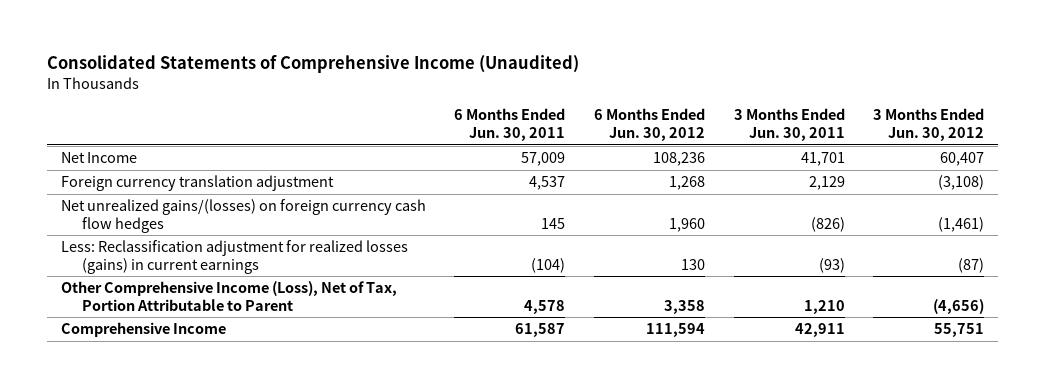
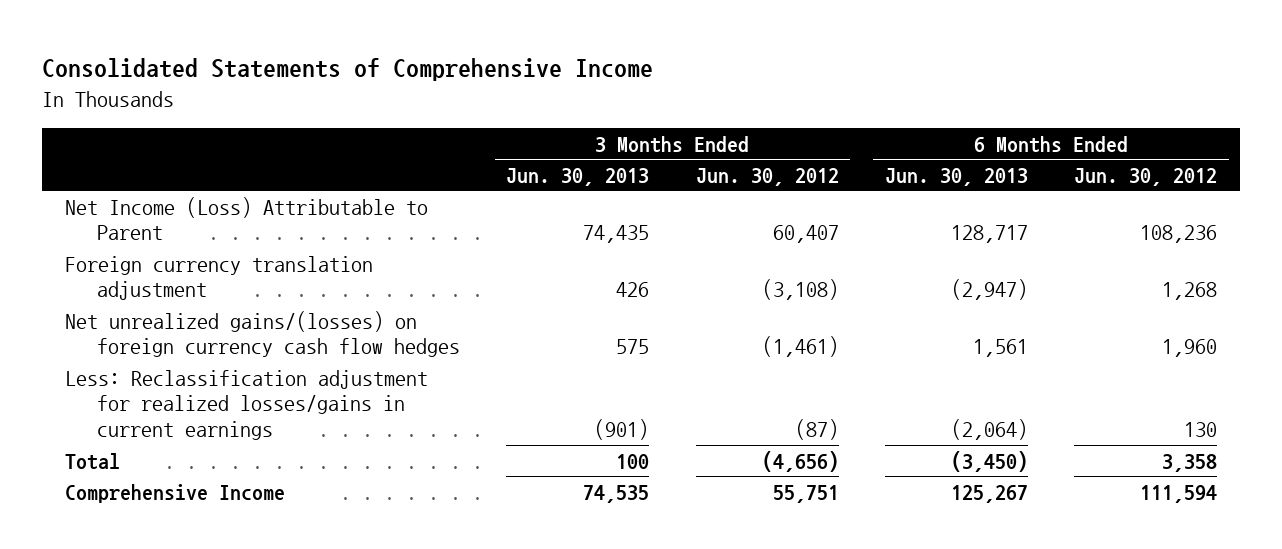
[46,55,579,74] Consolidated Statements of Comprehensive Income (Unaudited) -> [41,57,653,81] Consolidated Statements of Comprehensive Income
[454,108,566,142] 6 Months Ended Jun. 30, 2011 -> none
[733,108,845,142] 3 Months Ended Jun. 30, 2011 -> none
none -> [506,167,650,186] Jun. 30, 2013
none -> [884,167,1028,186] Jun. 30, 2013
[60,152,137,164] Net Income -> [64,196,428,241] Net Income (Loss) Attributable to Parent
[60,240,408,274] Less: Reclassification adjustment for realized losses (gains) in current earnings -> [64,369,428,440] Less: Reclassification adjustment for realized losses/gains in current earnings
[60,281,397,311] Other Comprehensive Income (Loss), Net of Tax, Portion Attributable to Parent -> [64,452,120,470] Total

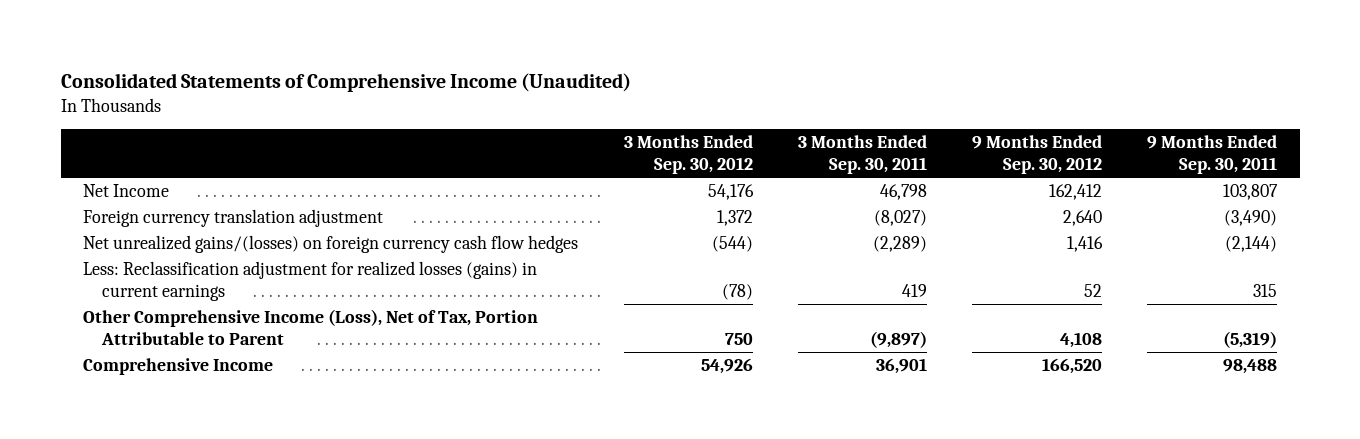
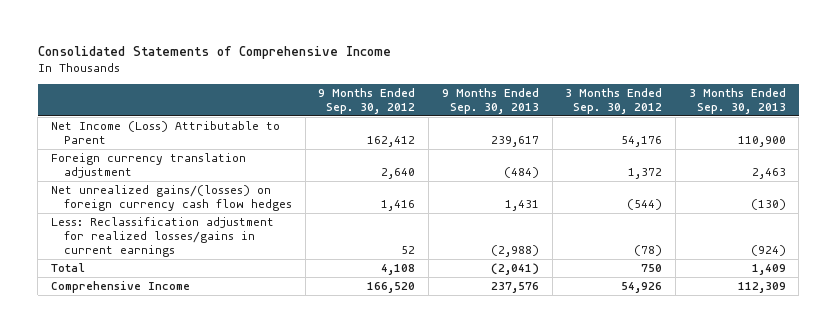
[60,72,631,92] Consolidated Statements of Comprehensive Income (Unaudited) -> [37,46,391,60] Consolidated Statements of Comprehensive Income
[797,135,927,175] 3 Months Ended Sep. 30, 2011 -> none
[1147,135,1278,175] 9 Months Ended Sep. 30, 2011 -> none
none -> [441,88,539,115] 9 Months Ended Sep. 30, 2013
none -> [688,88,786,115] 3 Months Ended Sep. 30, 2013
[83,184,170,198] Net Income -> [50,121,280,144] Net Income (Loss) Attributable to Parent
[83,261,538,302] Less: Reclassification adjustment for realized losses (gains) in current earnings -> [50,217,274,257] Less: Reclassification adjustment for realized losses/gains in current earnings
[83,309,539,346] Other Comprehensive Income (Loss), Net of Tax, Portion Attributable to Parent -> [50,263,85,273] Total

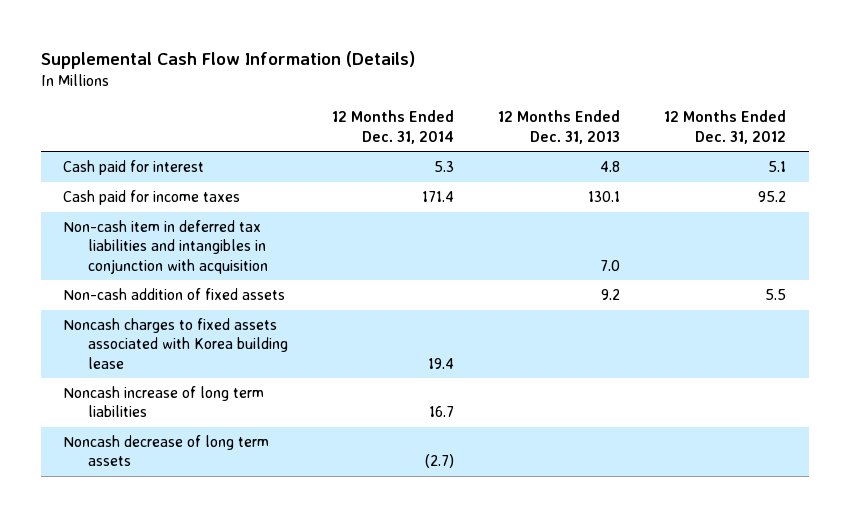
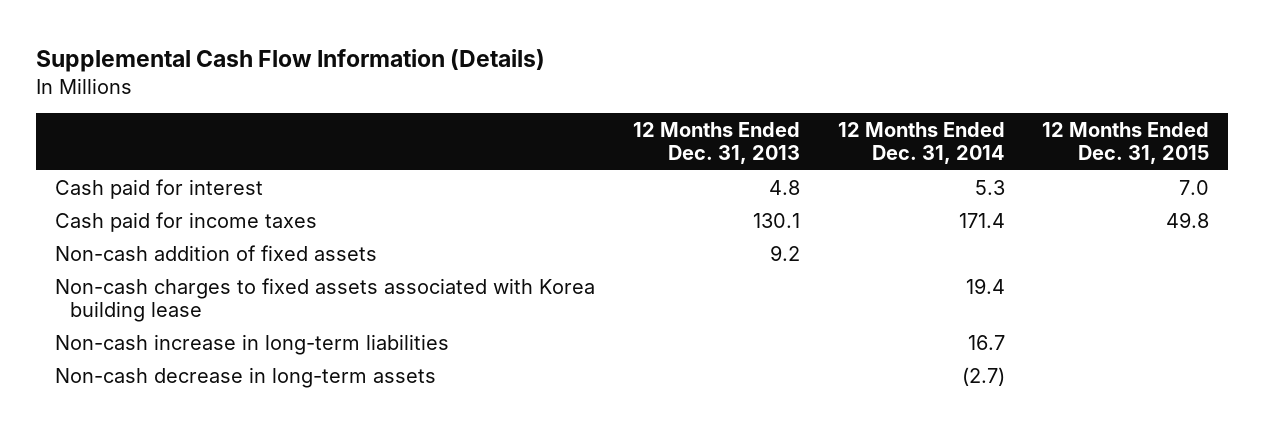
[664,110,787,144] 12 Months Ended Dec. 31, 2012 -> none
none -> [1042,122,1210,165] 12 Months Ended Dec. 31, 2015
[62,220,268,274] Non-cash item in deferred tax liabilities and intangibles in conjunction with acquisition -> none
[62,318,288,369] Noncash charges to fixed assets associated with Korea building lease -> [54,277,595,322] Non-cash charges to fixed assets associated with Korea building lease
[62,386,264,418] Noncash increase of long term liabilities -> [54,333,449,355] Non-cash increase in long-term liabilities
[62,435,269,467] Noncash decrease of long term assets -> [54,366,436,388] Non-cash decrease in long-term assets

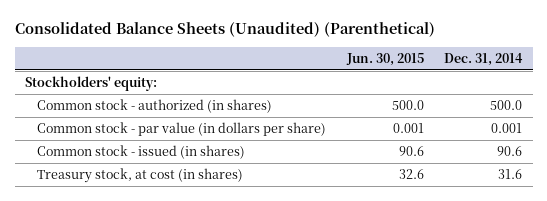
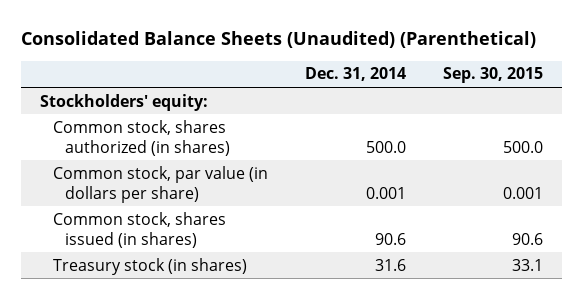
[345,53,424,67] Jun. 30, 2015 -> none
none -> [442,67,543,84] Sep. 30, 2015
[37,98,273,113] Common stock - authorized (in shares) -> [52,119,231,156] Common stock, shares authorized (in shares)
[37,121,327,136] Common stock - par value (in dollars per share) -> [52,165,268,203] Common stock, par value (in dollars per share)
[37,144,246,159] Common stock - issued (in shares) -> [52,211,226,248] Common stock, shares issued (in shares)
[37,167,244,183] Treasury stock, at cost (in shares) -> [52,257,247,275] Treasury stock (in shares)

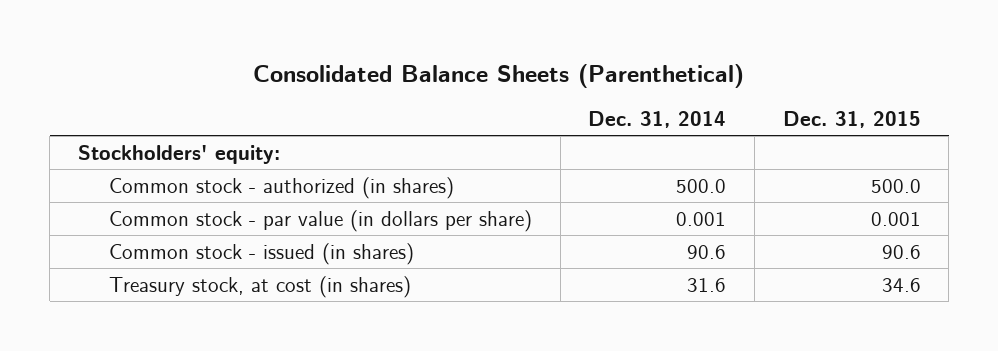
[21,31,537,49] Consolidated Balance Sheets (Unaudited) (Parenthetical) -> [253,63,745,88] Consolidated Balance Sheets (Parenthetical)
[442,67,543,84] Sep. 30, 2015 -> none
none -> [782,111,921,129] Dec. 31, 2015
[52,119,231,156] Common stock, shares authorized (in shares) -> [109,176,455,199] Common stock - authorized (in shares)
[52,165,268,203] Common stock, par value (in dollars per share) -> [109,209,533,232] Common stock - par value (in dollars per share)
[52,211,226,248] Common stock, shares issued (in shares) -> [109,242,415,265] Common stock - issued (in shares)
[52,257,247,275] Treasury stock (in shares) -> [109,275,412,298] Treasury stock, at cost (in shares)

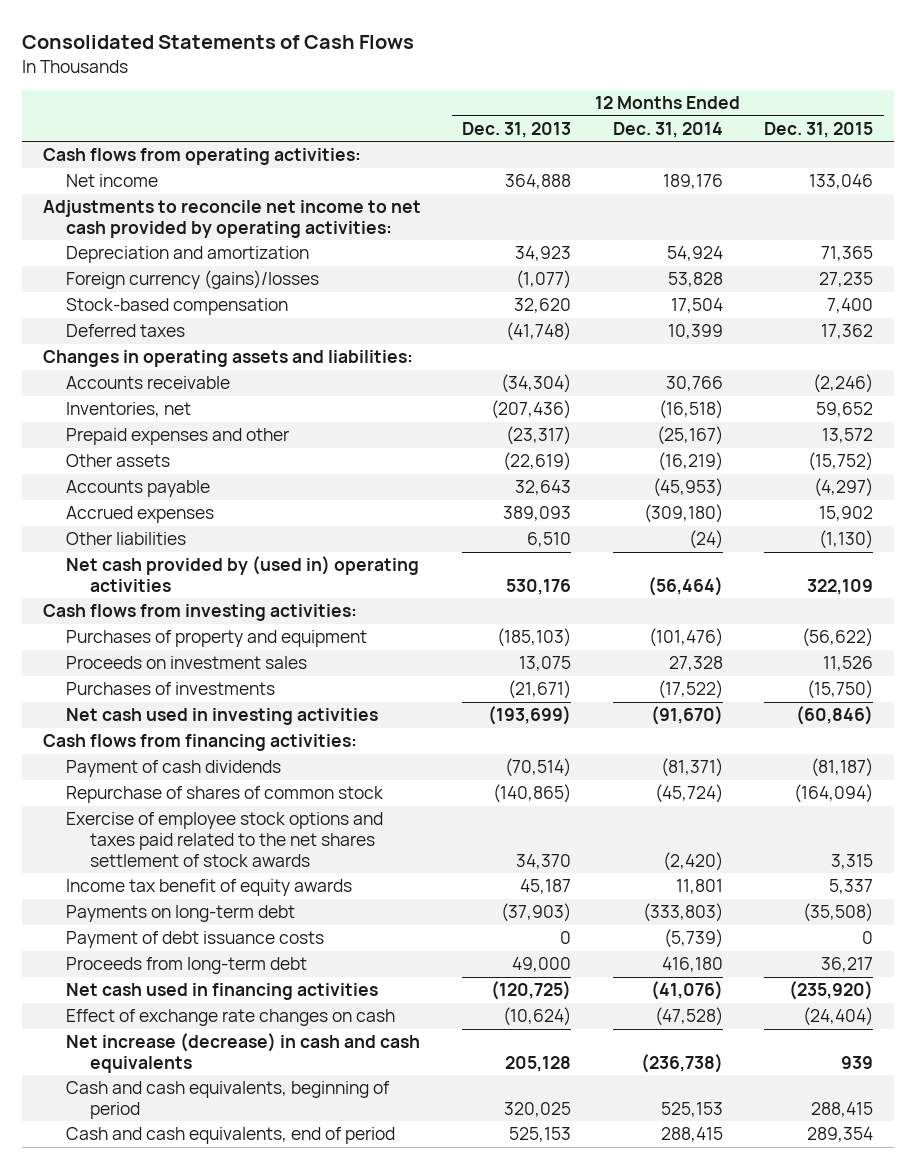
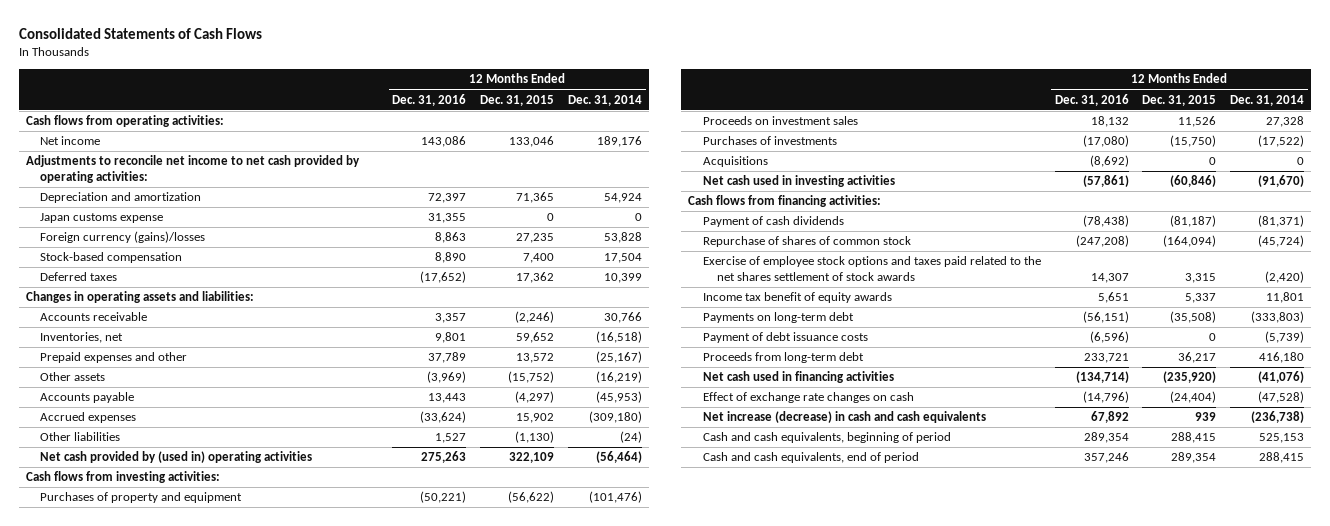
[462,121,572,138] Dec. 31, 2013 -> none
none -> [392,93,467,106] Dec. 31, 2016
none -> [40,213,164,224] Japan customs expense
none -> [702,156,768,168] Acquisitions

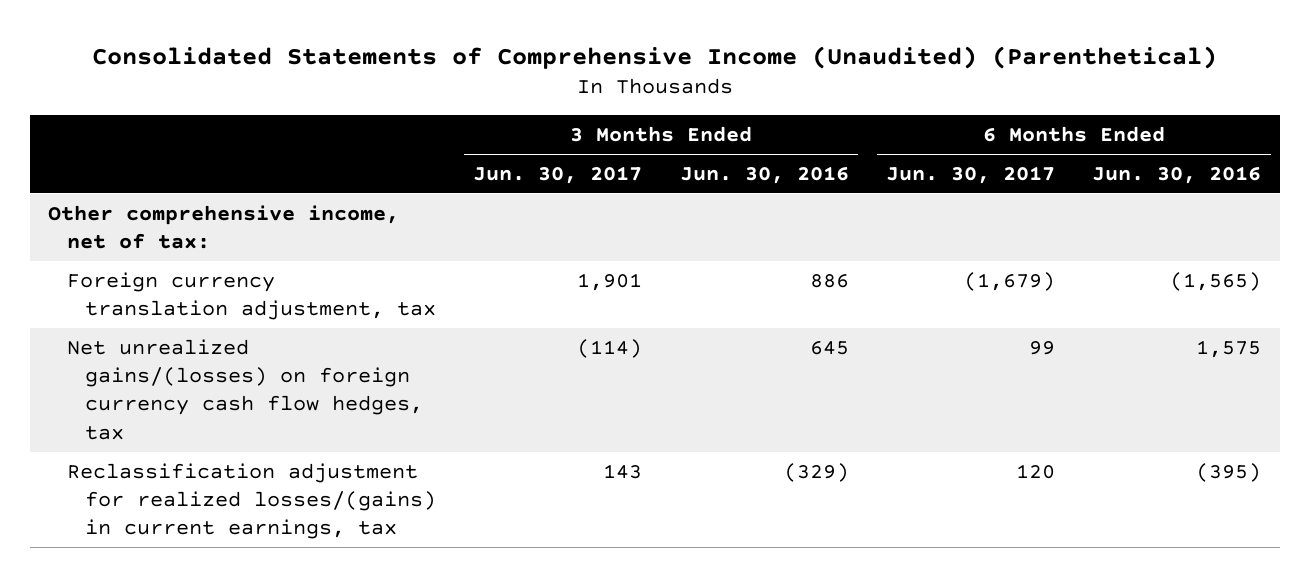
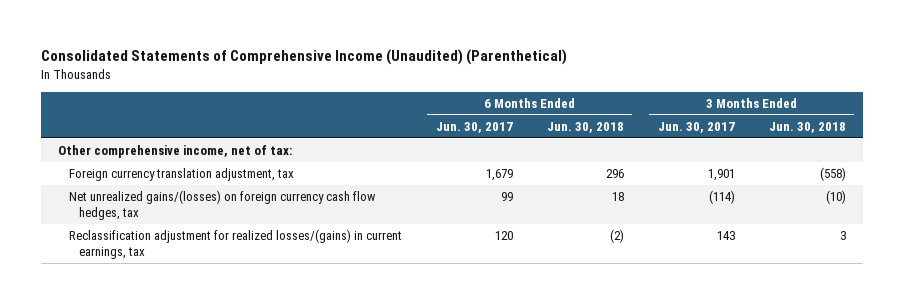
[679,166,849,185] Jun. 30, 2016 -> none
[1092,166,1262,185] Jun. 30, 2016 -> none
none -> [546,122,624,134] Jun. 30, 2018
none -> [768,122,846,134] Jun. 30, 2018
[964,271,1056,291] (1,679) -> [485,169,513,182] 1,679

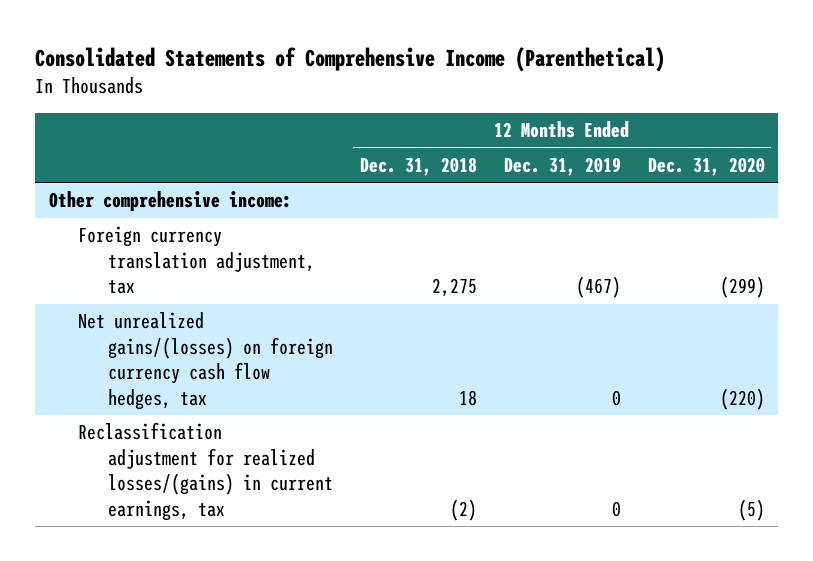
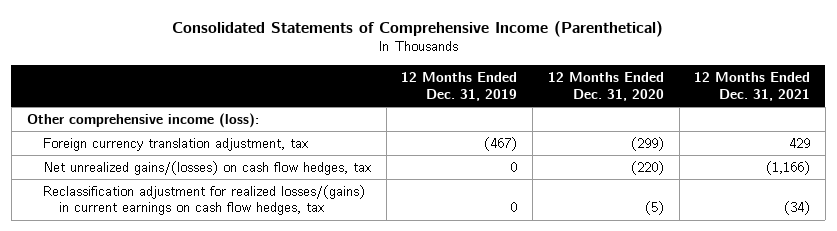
[359,156,477,176] Dec. 31, 2018 -> none
none -> [694,72,811,101] 12 Months Ended Dec. 31, 2021
[48,191,292,212] Other comprehensive income: -> [26,112,259,128] Other comprehensive income (loss):
[78,312,333,410] Net unrealized gains/(losses) on foreign currency cash flow hedges, tax -> [42,160,371,175] Net unrealized gains/(losses) on cash flow hedges, tax
[78,422,333,521] Reclassification adjustment for realized losses/(gains) in current earnings, tax -> [42,184,365,216] Reclassification adjustment for realized losses/(gains) in current earnings on cash flow hedges, tax

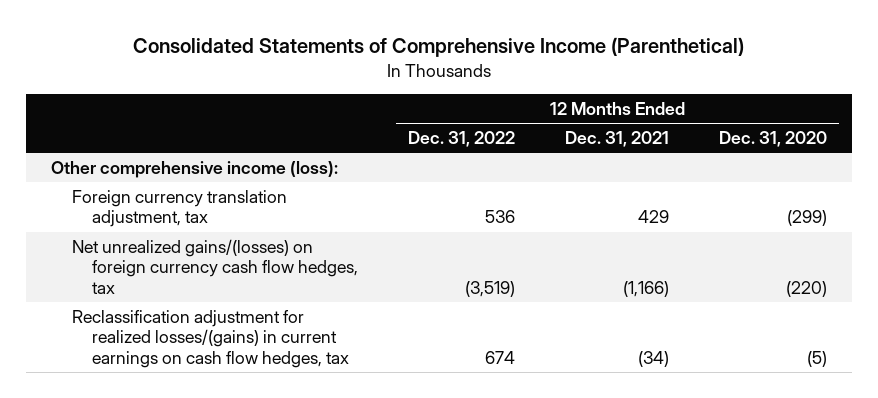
[401,72,518,101] 12 Months Ended Dec. 31, 2019 -> none
none -> [408,131,516,148] Dec. 31, 2022
[42,160,371,175] Net unrealized gains/(losses) on cash flow hedges, tax -> [71,238,359,294] Net unrealized gains/(losses) on foreign currency cash flow hedges, tax

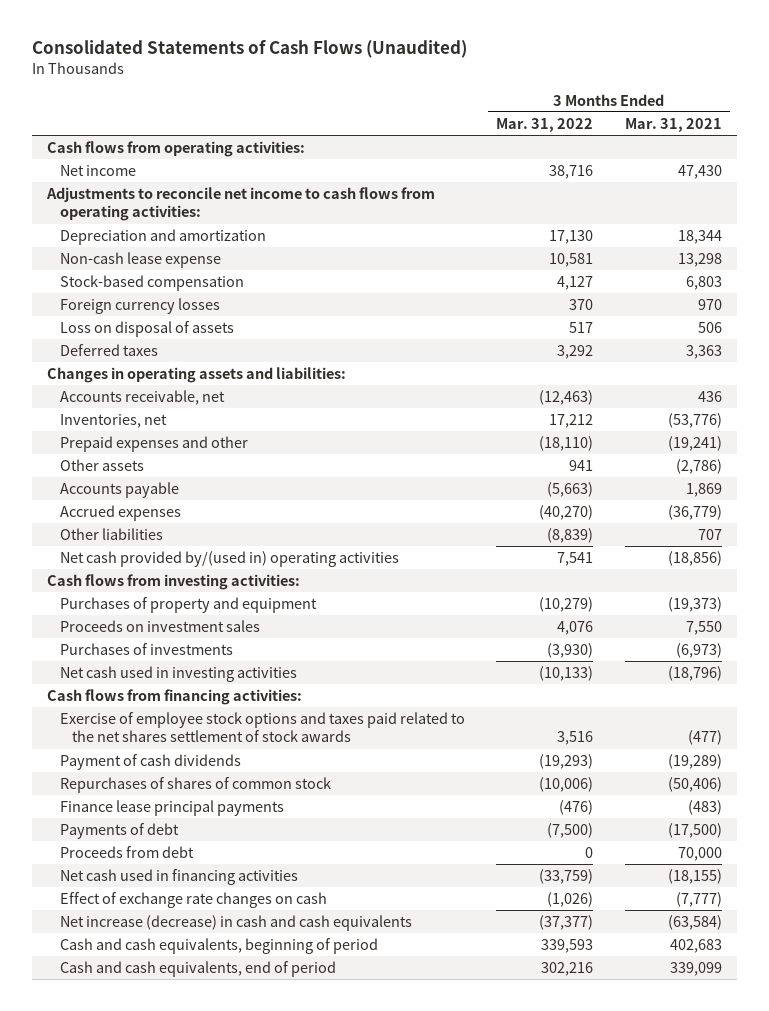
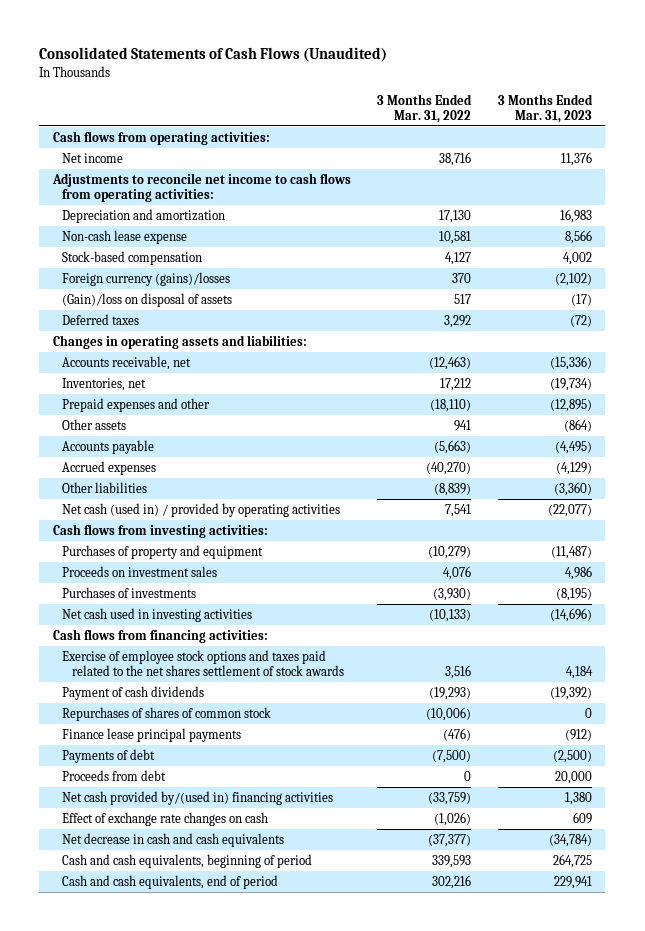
[624,118,722,133] Mar. 31, 2021 -> none
none -> [498,93,594,123] 3 Months Ended Mar. 31, 2023
[59,298,220,315] Foreign currency losses -> [62,271,231,286] Foreign currency (gains)/losses
[59,321,234,338] Loss on disposal of assets -> [62,292,233,307] (Gain)/loss on disposal of assets
[59,551,399,568] Net cash provided by/(used in) operating activities -> [62,502,341,517] Net cash (used in) / provided by operating activities
[59,869,298,886] Net cash used in financing activities -> [62,790,334,805] Net cash provided by/(used in) financing activities
[59,915,412,932] Net increase (decrease) in cash and cash equivalents -> [62,832,285,847] Net decrease in cash and cash equivalents

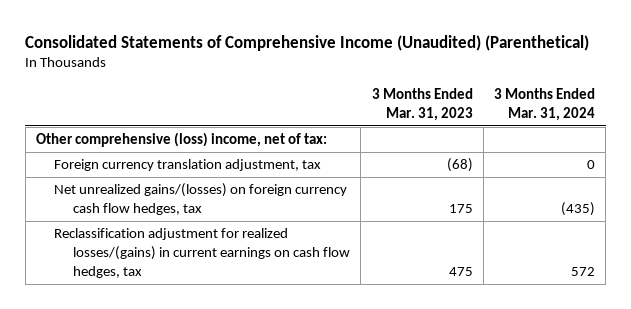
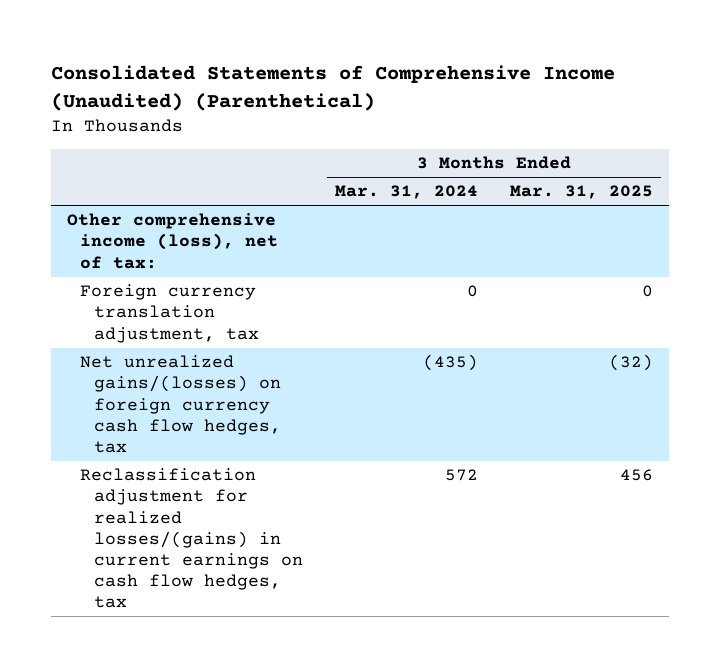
[371,88,473,121] 3 Months Ended Mar. 31, 2023 -> none
none -> [509,185,653,200] Mar. 31, 2025
[35,132,327,148] Other comprehensive (loss) income, net of tax: -> [66,213,279,269] Other comprehensive income (loss), net of tax:

